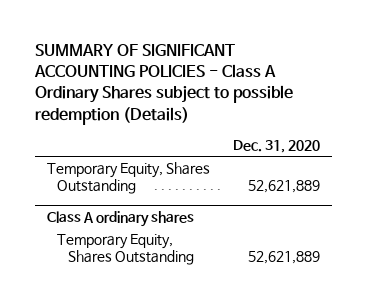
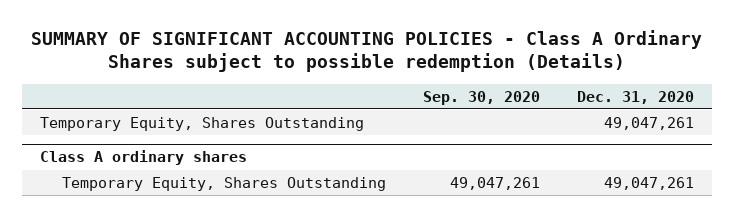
none -> [423,90,541,105] Sep. 30, 2020
[248,180,321,194] 52,621,889 -> [604,117,695,131] 49,047,261
[248,251,321,265] 52,621,889 -> [604,177,695,191] 49,047,261

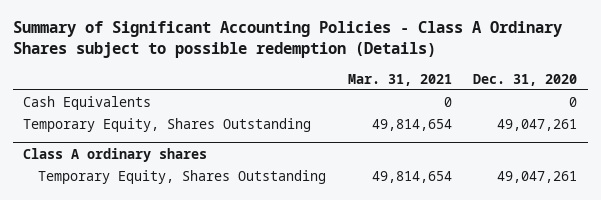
[31,30,703,73] SUMMARY OF SIGNIFICANT ACCOUNTING POLICIES - Class A Ordinary Shares subject to possible redemption (Details) -> [12,21,562,59] Summary of Significant Accounting Policies - Class A Ordinary Shares subject to possible redemption (Details)
[423,90,541,105] Sep. 30, 2020 -> none
none -> [347,73,452,86] Mar. 31, 2021
none -> [23,95,152,110] Cash Equivalents

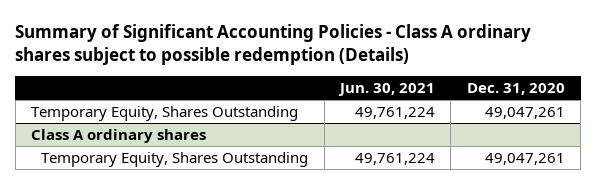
[12,21,562,59] Summary of Significant Accounting Policies - Class A Ordinary Shares subject to possible redemption (Details) -> [15,24,532,66] Summary of Significant Accounting Policies - Class A ordinary shares subject to possible redemption (Details)
[347,73,452,86] Mar. 31, 2021 -> none
none -> [338,82,436,96] Jun. 30, 2021
[23,95,152,110] Cash Equivalents -> none

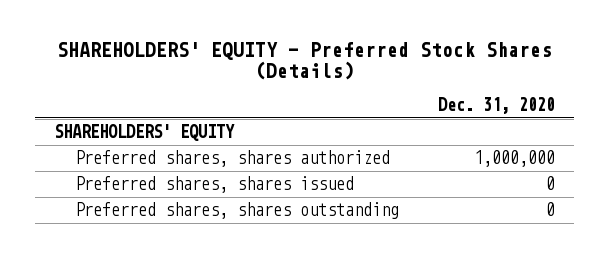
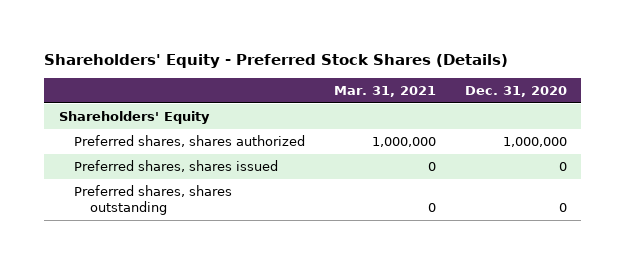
[56,41,552,80] SHAREHOLDERS' EQUITY - Preferred Stock Shares (Details) -> [44,53,509,68] Shareholders' Equity - Preferred Stock Shares (Details)
none -> [334,86,437,98] Mar. 31, 2021
[54,124,236,142] SHAREHOLDERS' EQUITY -> [58,111,210,125] Shareholders' Equity

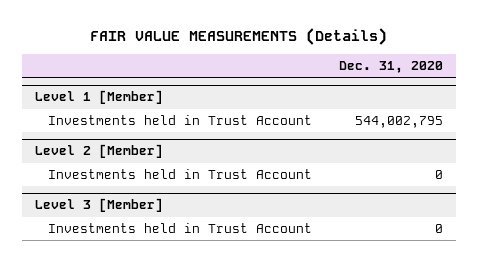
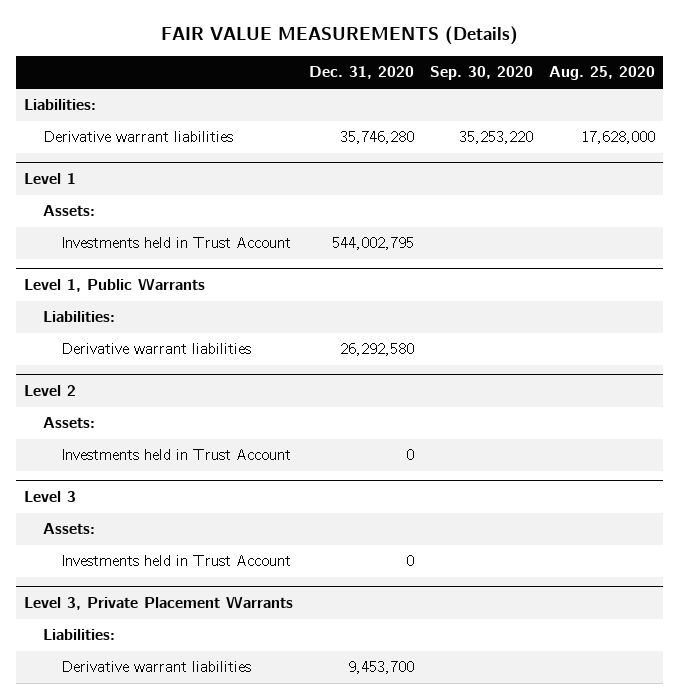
none -> [430,66,534,81] Sep. 30, 2020
none -> [549,66,656,81] Aug. 25, 2020
none -> [24,99,97,111] Liabilities:
none -> [42,131,233,143] Derivative warrant liabilities
[35,90,164,105] Level 1 [Member] -> [24,173,77,185] Level 1
none -> [42,205,95,217] Assets:
none -> [24,278,206,293] Level 1, Public Warrants
none -> [42,311,115,323] Liabilities:
none -> [61,343,252,355] Derivative warrant liabilities
[35,144,164,159] Level 2 [Member] -> [24,385,77,397] Level 2
none -> [42,417,95,429] Assets:
[35,198,164,213] Level 3 [Member] -> [24,491,77,503] Level 3
none -> [42,523,95,535] Assets:
none -> [24,596,294,611] Level 3, Private Placement Warrants
none -> [42,629,115,641] Liabilities:
none -> [61,661,252,673] Derivative warrant liabilities

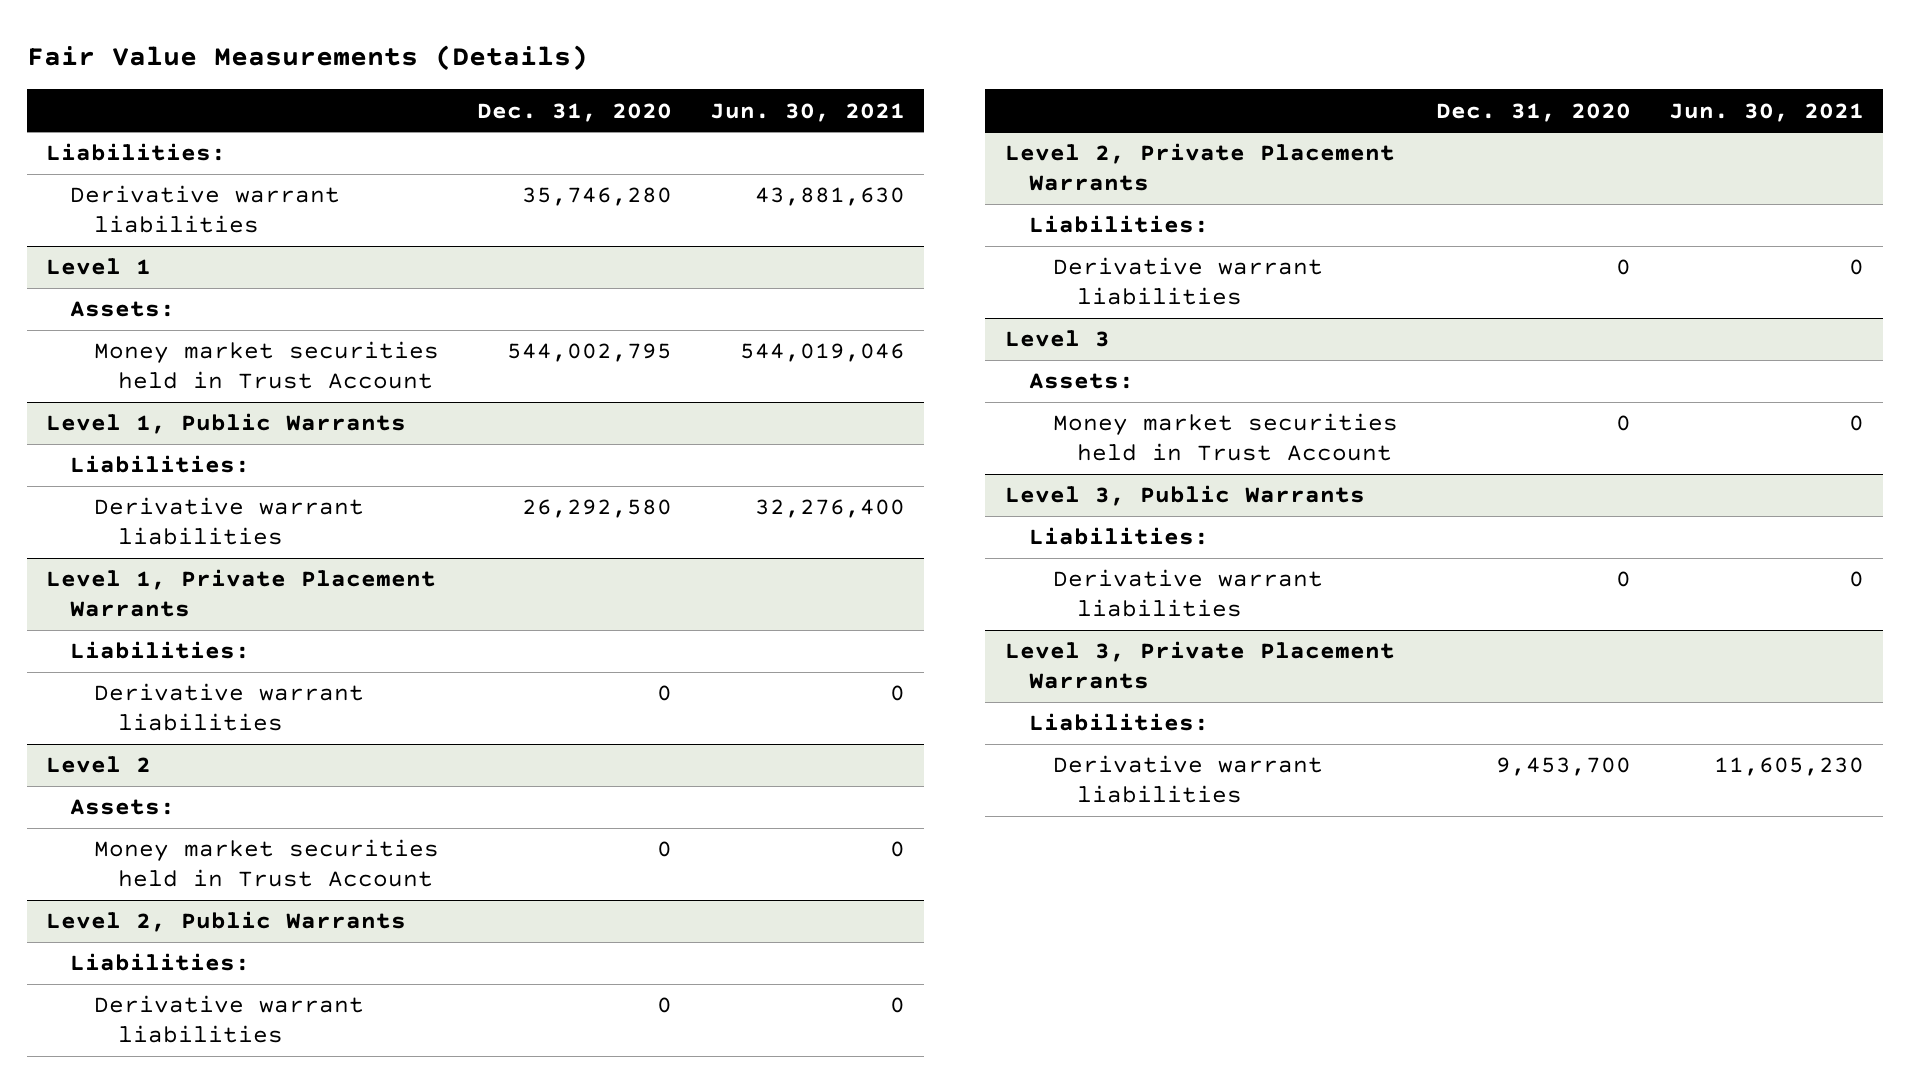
[160,26,518,46] FAIR VALUE MEASUREMENTS (Details) -> [26,44,588,71] Fair Value Measurements (Details)
[430,66,534,81] Sep. 30, 2020 -> none
[549,66,656,81] Aug. 25, 2020 -> none
none -> [709,102,905,122] Jun. 30, 2021
[61,237,292,249] Investments held in Trust Account -> [93,341,439,389] Money market securities held in Trust Account
none -> [45,569,436,617] Level 1, Private Placement Warrants
none -> [69,641,250,660] Liabilities:
none -> [93,683,364,731] Derivative warrant liabilities
[61,449,292,461] Investments held in Trust Account -> [93,839,439,887] Money market securities held in Trust Account
none -> [45,911,406,933] Level 2, Public Warrants
none -> [69,953,250,972] Liabilities:
none -> [93,995,364,1043] Derivative warrant liabilities
none -> [1004,143,1395,191] Level 2, Private Placement Warrants
none -> [1028,215,1209,234] Liabilities:
none -> [1052,257,1323,305] Derivative warrant liabilities
[61,555,292,567] Investments held in Trust Account -> [1052,413,1398,461] Money market securities held in Trust Account
none -> [1004,485,1365,507] Level 3, Public Warrants
none -> [1028,527,1209,546] Liabilities:
none -> [1052,569,1323,617] Derivative warrant liabilities

